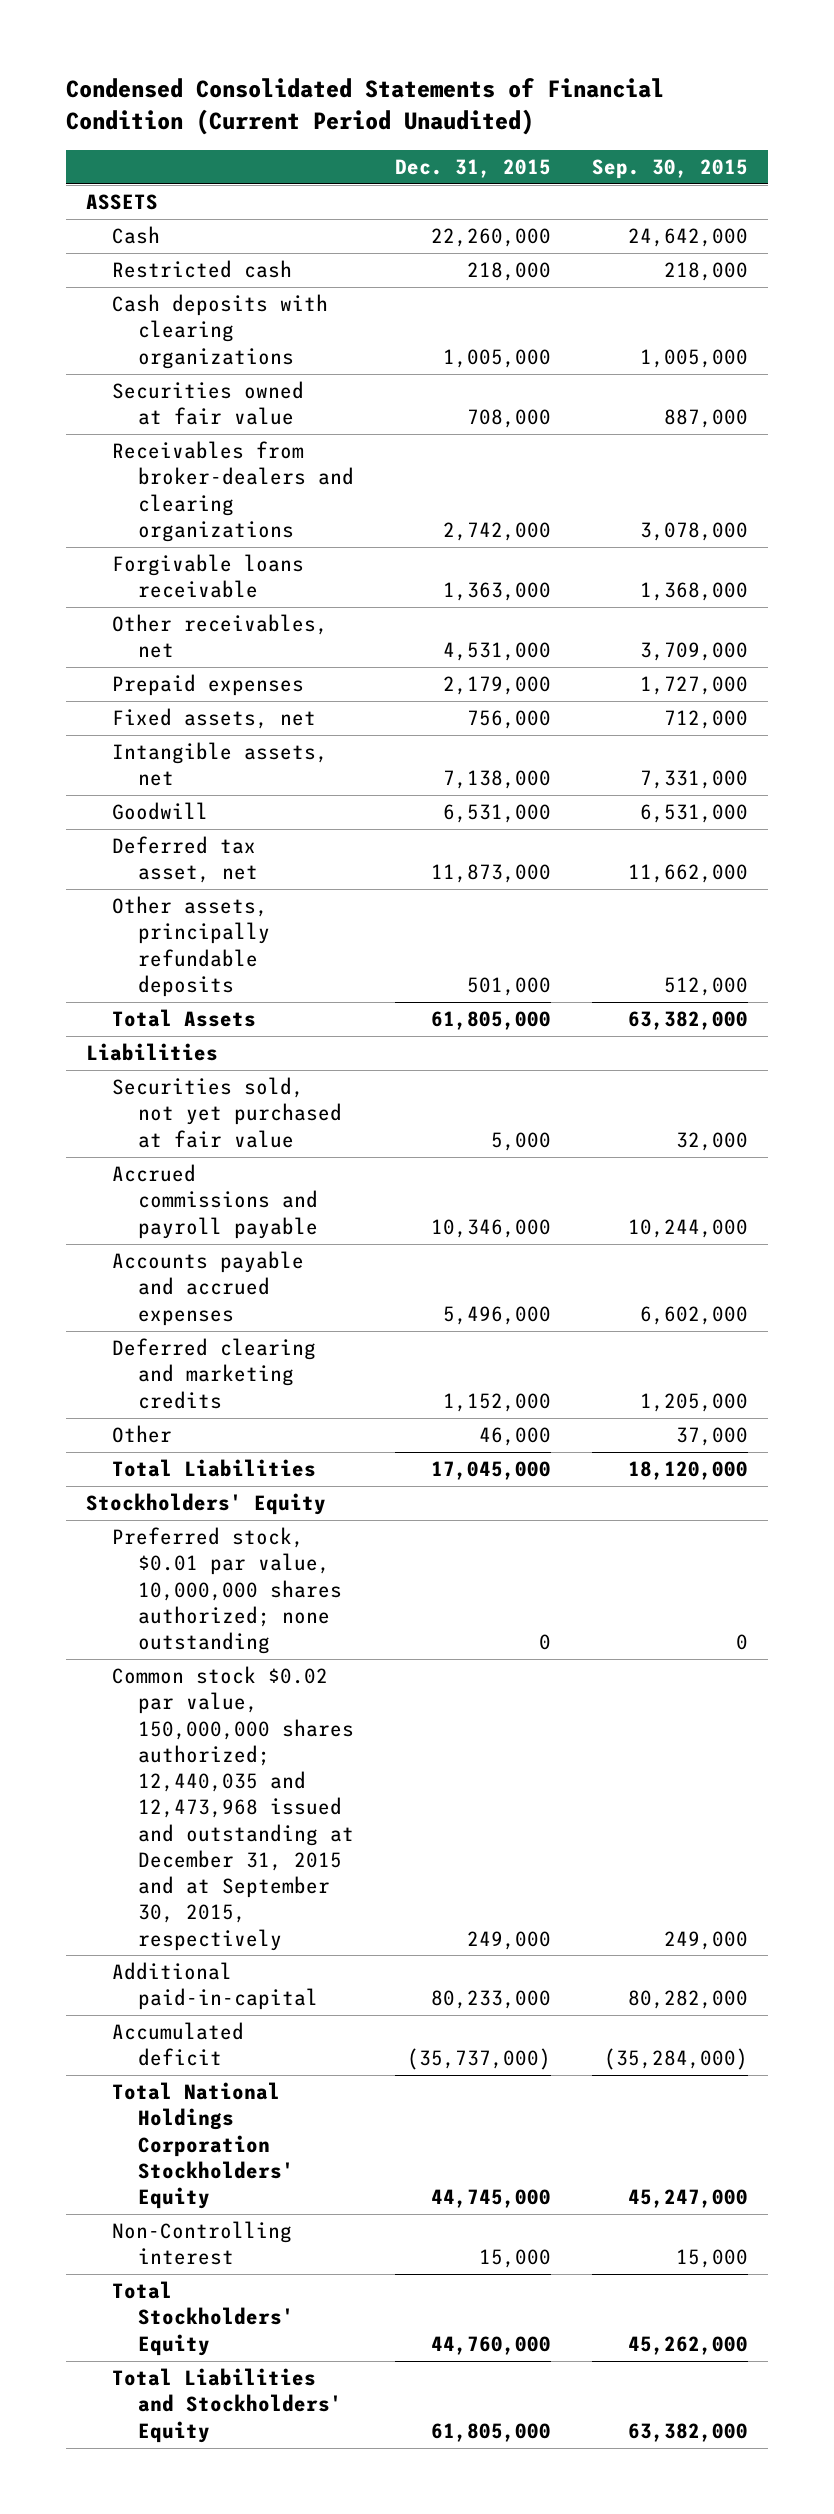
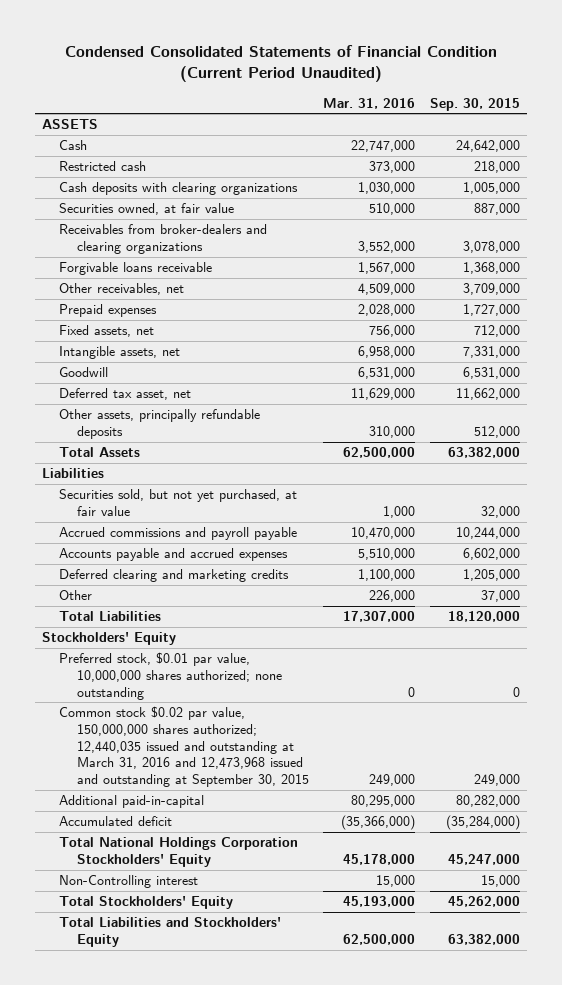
[394,158,551,178] Dec. 31, 2015 -> none
none -> [323,97,416,109] Mar. 31, 2016
[112,381,305,426] Securities owned at fair value -> [59,203,235,216] Securities owned, at fair value
[112,1077,342,1148] Securities sold, not yet purchased at fair value -> [59,489,298,517] Securities sold, but not yet purchased, at fair value
[112,1666,354,1951] Common stock $0.02 par value, 150,000,000 shares authorized; 12,440,035 and 12,473,968 issued and outstanding at December 31, 2015 and at September 30, 2015, respectively -> [59,706,309,787] Common stock $0.02 par value, 150,000,000 shares authorized; 12,440,035 issued and outstanding at March 31, 2016 and 12,473,968 issued and outstanding at September 30, 2015

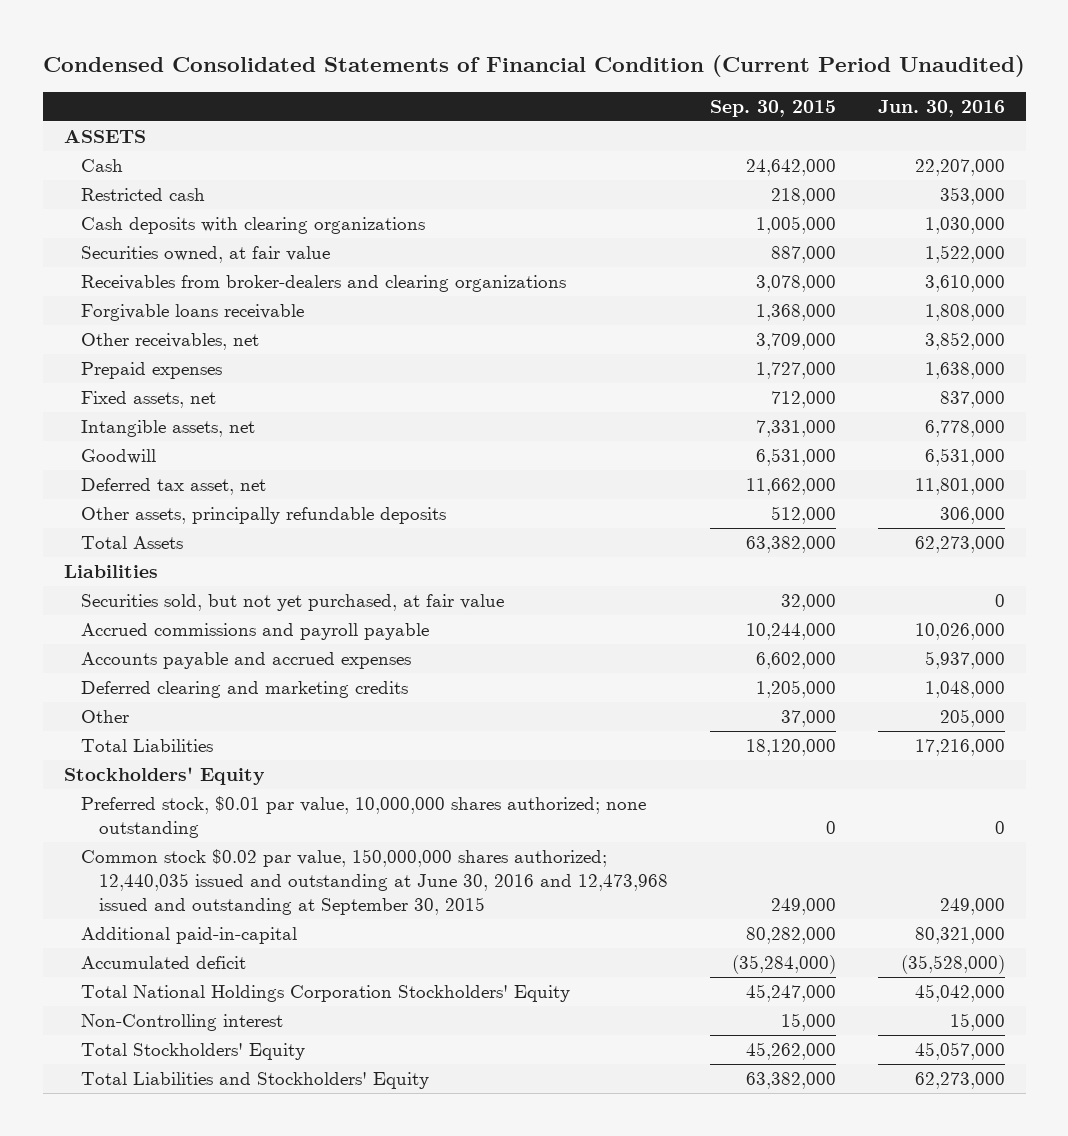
[323,97,416,109] Mar. 31, 2016 -> none
none -> [877,99,1005,117] Jun. 30, 2016
[59,706,309,787] Common stock $0.02 par value, 150,000,000 shares authorized; 12,440,035 issued and outstanding at March 31, 2016 and 12,473,968 issued and outstanding at September 30, 2015 -> [81,849,669,915] Common stock $0.02 par value, 150,000,000 shares authorized; 12,440,035 issued and outstanding at June 30, 2016 and 12,473,968 issued and outstanding at September 30, 2015

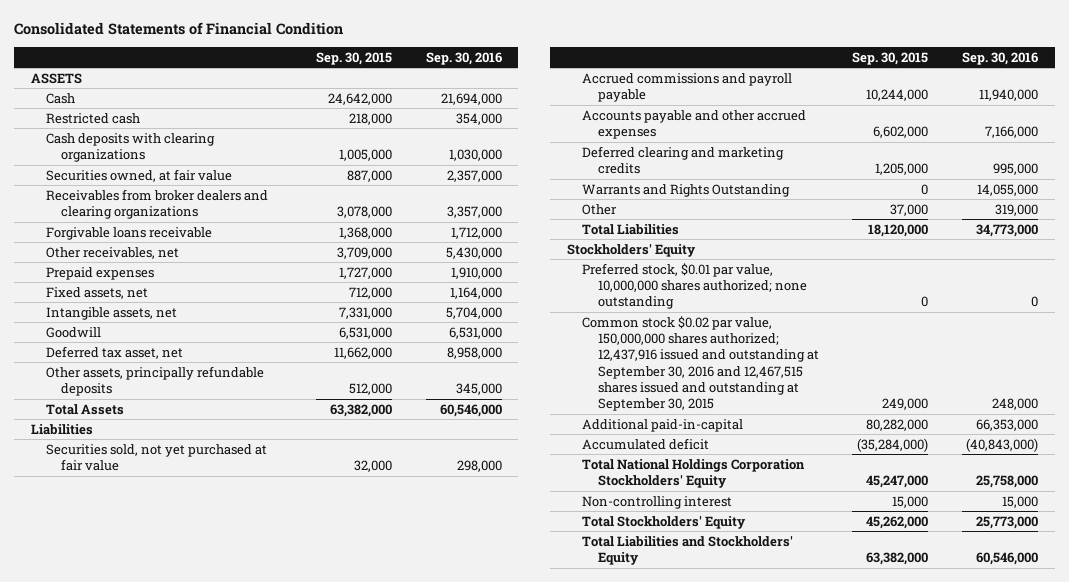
[43,55,1026,78] Condensed Consolidated Statements of Financial Condition (Current Period Unaudited) -> [14,22,344,36] Consolidated Statements of Financial Condition
[877,99,1005,117] Jun. 30, 2016 -> none
none -> [425,51,502,65] Sep. 30, 2016
[81,275,567,293] Receivables from broker-dealers and clearing organizations -> [46,188,269,220] Receivables from broker dealers and clearing organizations
[81,594,505,612] Securities sold, but not yet purchased, at fair value -> [46,443,268,472] Securities sold, not yet purchased at fair value
[81,652,412,670] Accounts payable and accrued expenses -> [582,109,807,140] Accounts payable and other accrued expenses
none -> [582,183,791,197] Warrants and Rights Outstanding
[81,849,669,915] Common stock $0.02 par value, 150,000,000 shares authorized; 12,440,035 issued and outstanding at June 30, 2016 and 12,473,968 issued and outstanding at September 30, 2015 -> [582,315,819,412] Common stock $0.02 par value, 150,000,000 shares authorized; 12,437,916 issued and outstanding at September 30, 2016 and 12,467,515 shares issued and outstanding at September 30, 2015
[81,1014,284,1032] Non-Controlling interest -> [582,495,733,509] Non-controlling interest

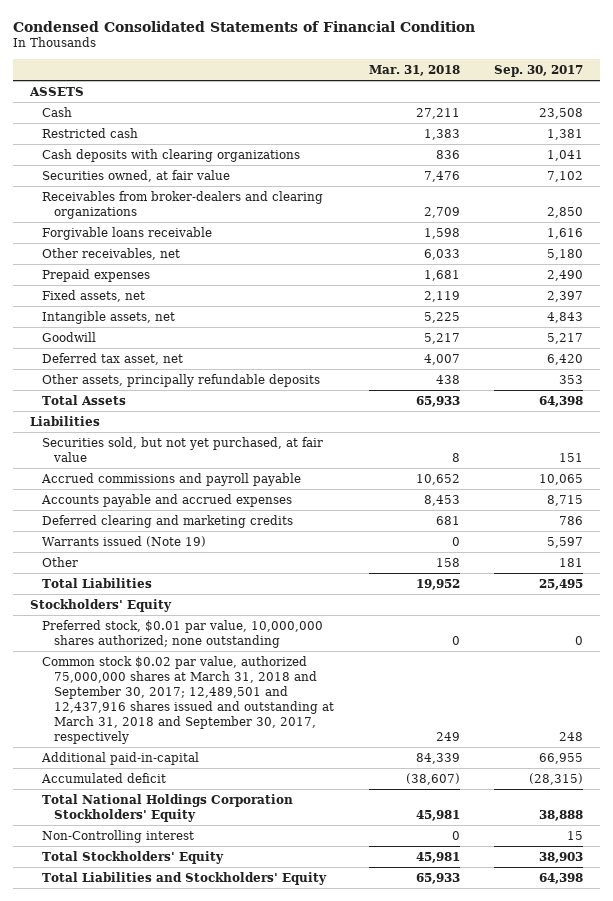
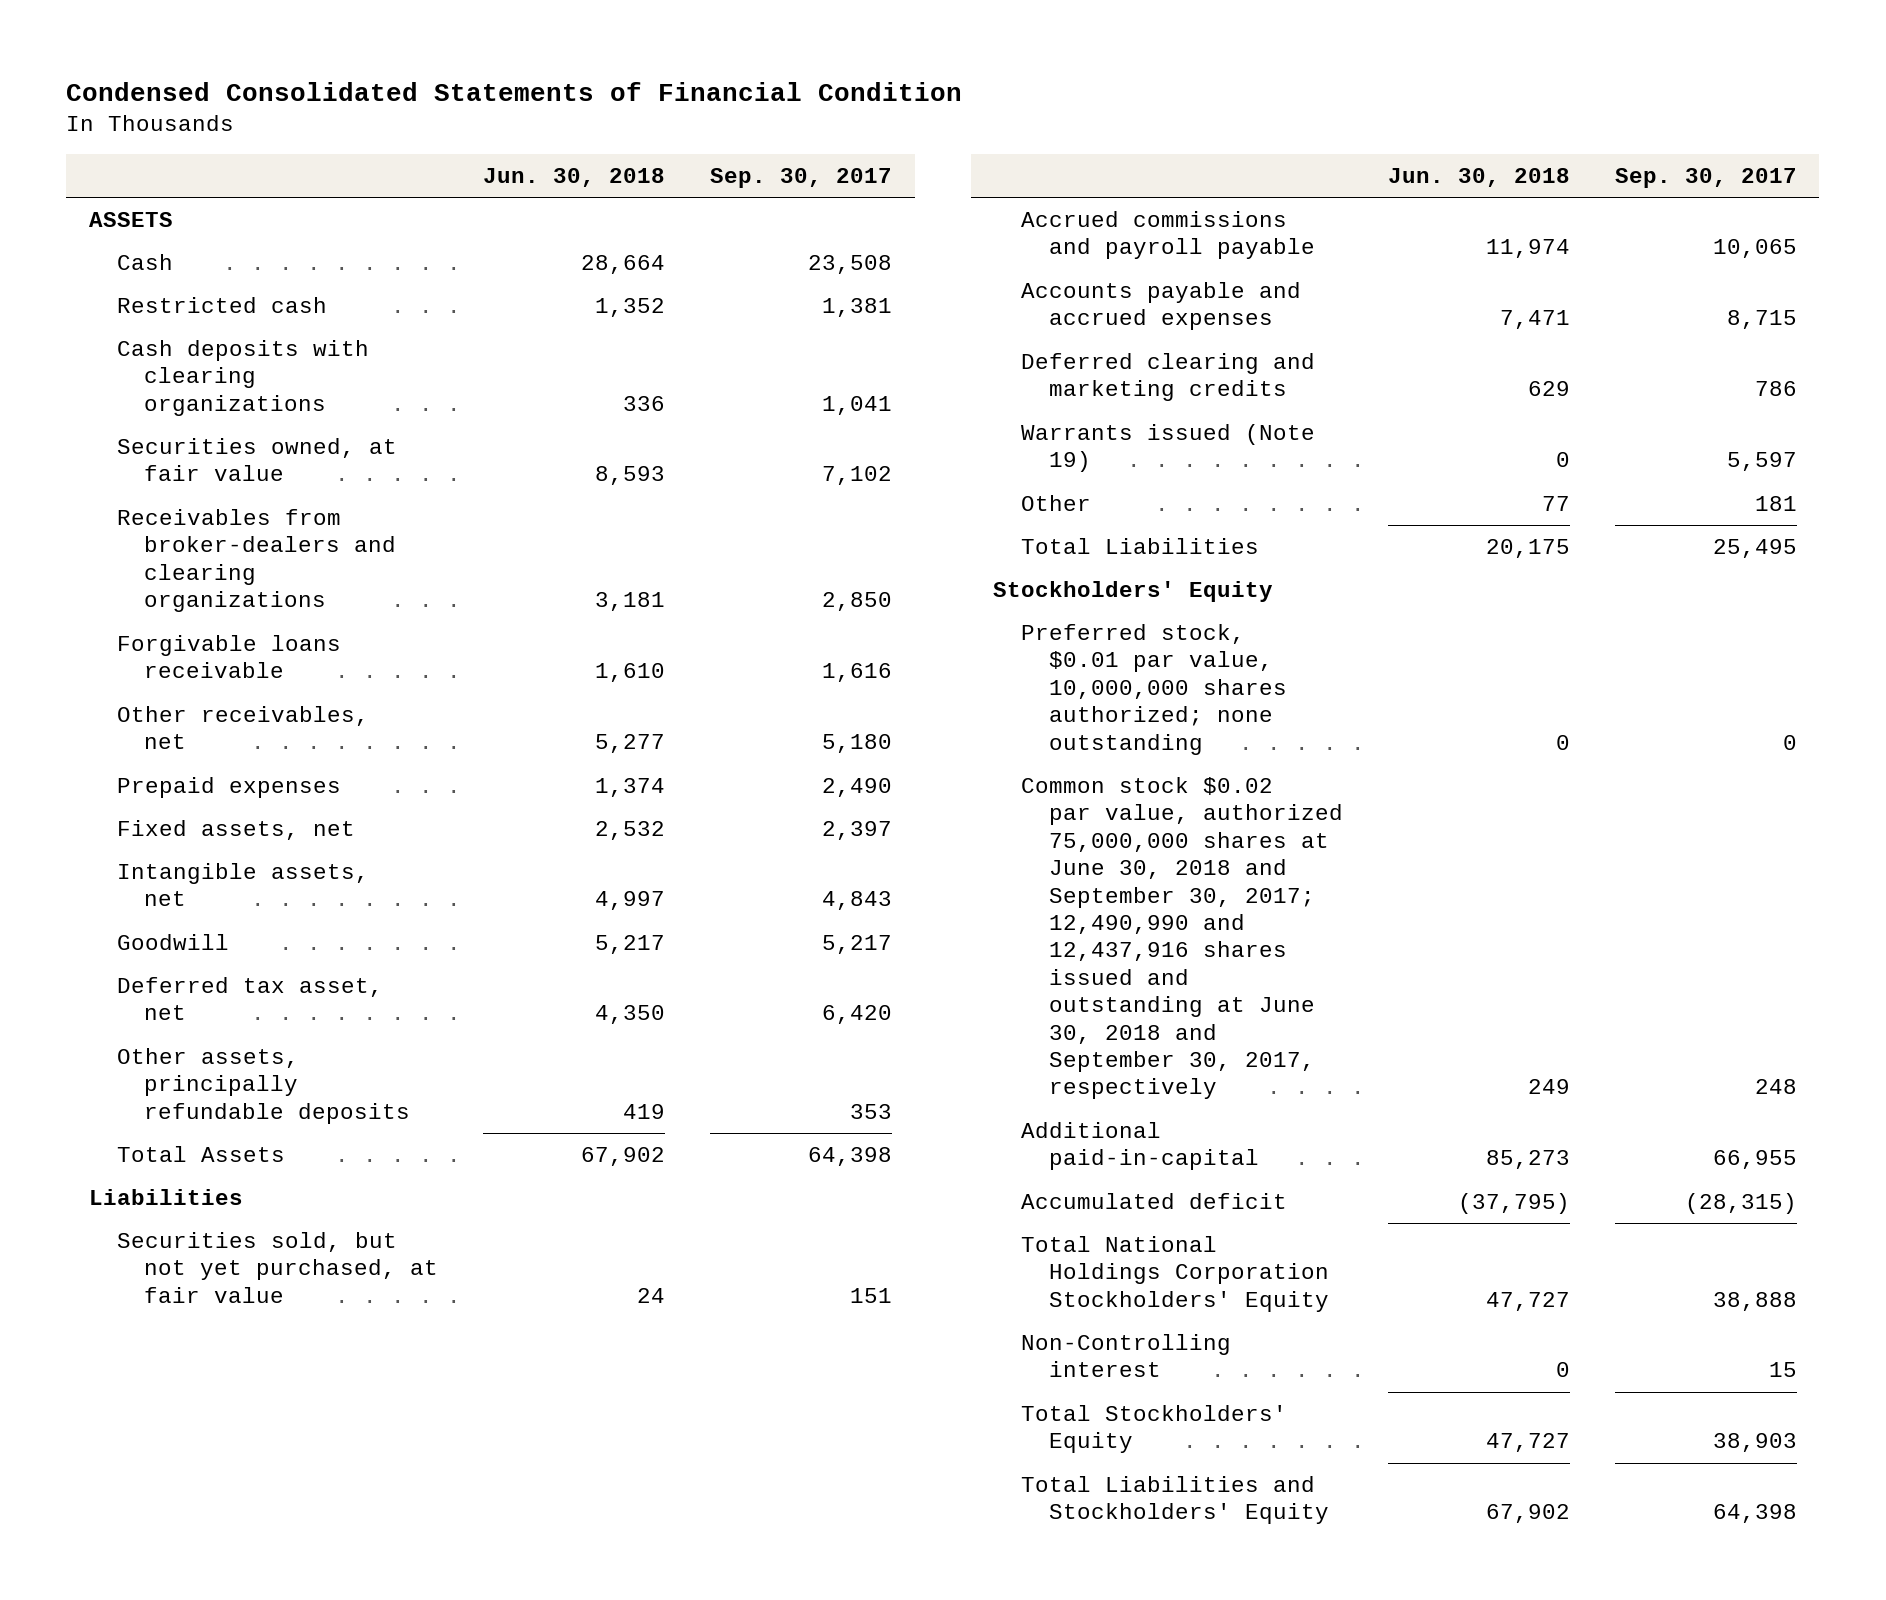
[368,64,460,76] Mar. 31, 2018 -> none
none -> [483,167,666,187] Jun. 30, 2018
[42,655,335,744] Common stock $0.02 par value, authorized 75,000,000 shares at March 31, 2018 and September 30, 2017; 12,489,501 and 12,437,916 shares issued and outstanding at March 31, 2018 and September 30, 2017, respectively -> [1021,777,1343,1100] Common stock $0.02 par value, authorized 75,000,000 shares at June 30, 2018 and September 30, 2017; 12,490,990 and 12,437,916 shares issued and outstanding at June 30, 2018 and September 30, 2017, respectively

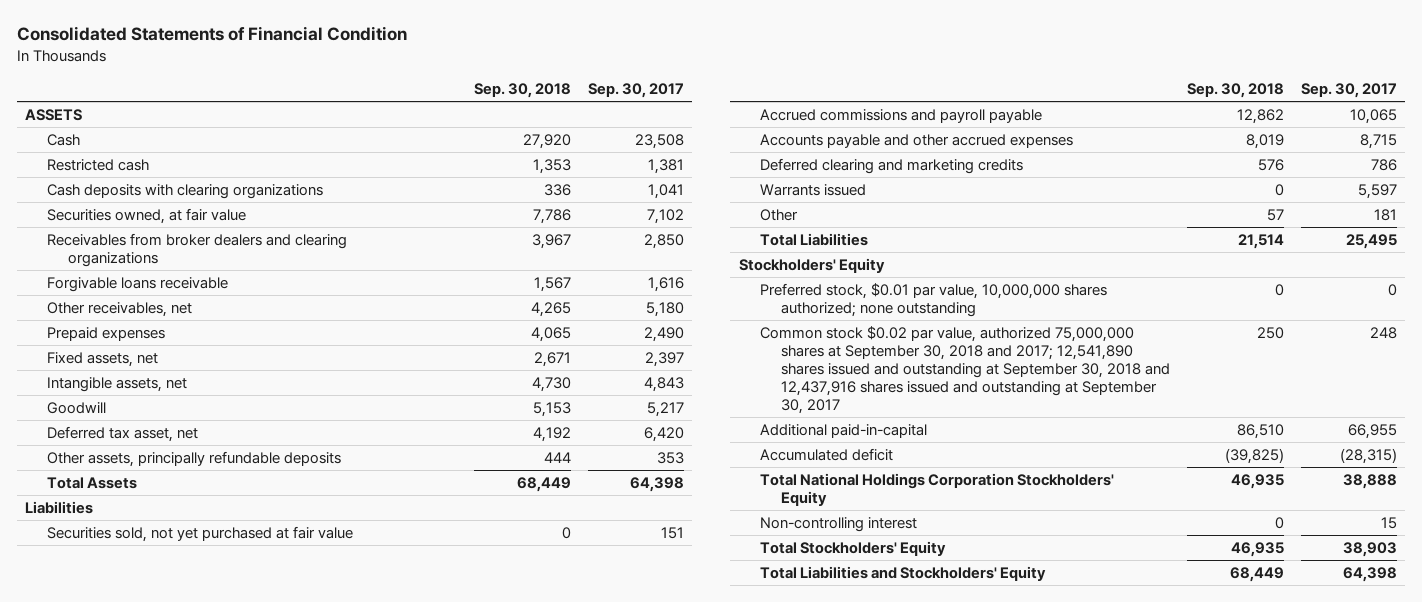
[66,82,963,102] Condensed Consolidated Statements of Financial Condition -> [16,26,407,42] Consolidated Statements of Financial Condition
[483,167,666,187] Jun. 30, 2018 -> none
none -> [473,82,571,98] Sep. 30, 2018
[116,509,397,613] Receivables from broker-dealers and clearing organizations -> [46,232,347,267] Receivables from broker dealers and clearing organizations
[116,1232,439,1303] Securities sold, but not yet purchased, at fair value -> [46,525,353,542] Securities sold, not yet purchased at fair value
[1021,282,1302,331] Accounts payable and accrued expenses -> [759,133,1073,148] Accounts payable and other accrued expenses
[1021,424,1316,473] Warrants issued (Note 19) -> [759,183,866,196] Warrants issued
[1021,777,1343,1100] Common stock $0.02 par value, authorized 75,000,000 shares at June 30, 2018 and September 30, 2017; 12,490,990 and 12,437,916 shares issued and outstanding at June 30, 2018 and September 30, 2017, respectively -> [759,325,1171,415] Common stock $0.02 par value, authorized 75,000,000 shares at September 30, 2018 and 2017; 12,541,890 shares issued and outstanding at September 30, 2018 and 12,437,916 shares issued and outstanding at September 30, 2017
[1021,1334,1232,1378] Non-Controlling interest -> [759,516,917,532] Non-controlling interest

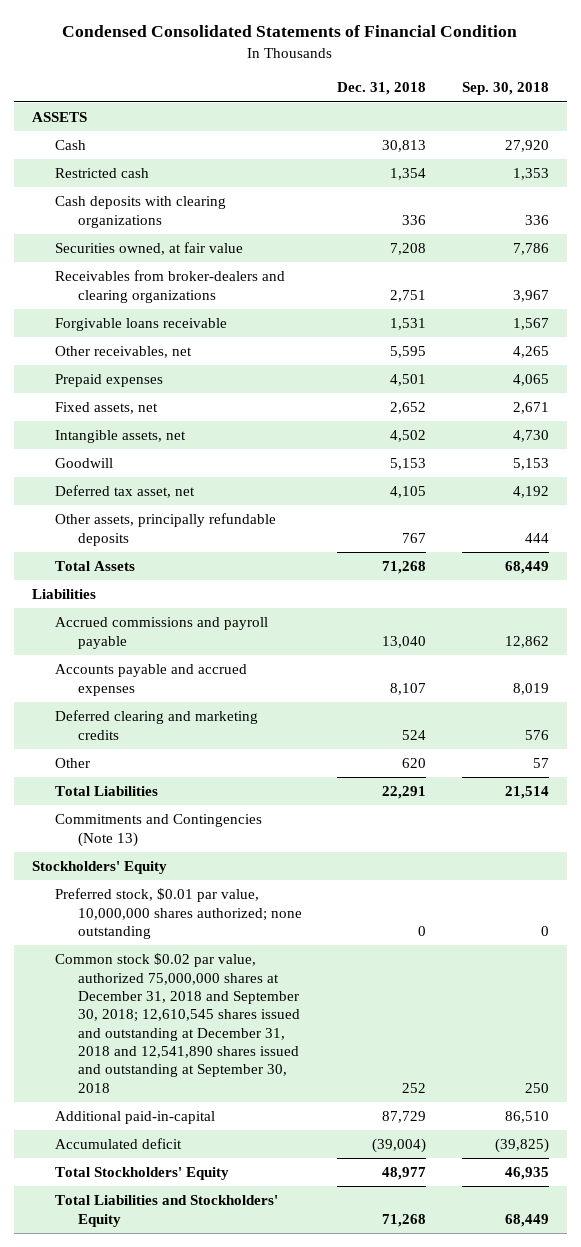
[16,26,407,42] Consolidated Statements of Financial Condition -> [62,25,518,38] Condensed Consolidated Statements of Financial Condition
[587,82,684,98] Sep. 30, 2017 -> none
none -> [337,82,427,96] Dec. 31, 2018
[46,232,347,267] Receivables from broker dealers and clearing organizations -> [54,270,285,303] Receivables from broker-dealers and clearing organizations
[46,525,353,542] Securities sold, not yet purchased at fair value -> none
[759,133,1073,148] Accounts payable and other accrued expenses -> [54,664,247,696] Accounts payable and accrued expenses
[759,183,866,196] Warrants issued -> none
none -> [54,814,262,847] Commitments and Contingencies (Note 13)
[759,325,1171,415] Common stock $0.02 par value, authorized 75,000,000 shares at September 30, 2018 and 2017; 12,541,890 shares issued and outstanding at September 30, 2018 and 12,437,916 shares issued and outstanding at September 30, 2017 -> [54,953,300,1093] Common stock $0.02 par value, authorized 75,000,000 shares at December 31, 2018 and September 30, 2018; 12,610,545 shares issued and outstanding at December 31, 2018 and 12,541,890 shares issued and outstanding at September 30, 2018
[759,472,1114,506] Total National Holdings Corporation Stockholders' Equity -> none
[759,516,917,532] Non-controlling interest -> none

